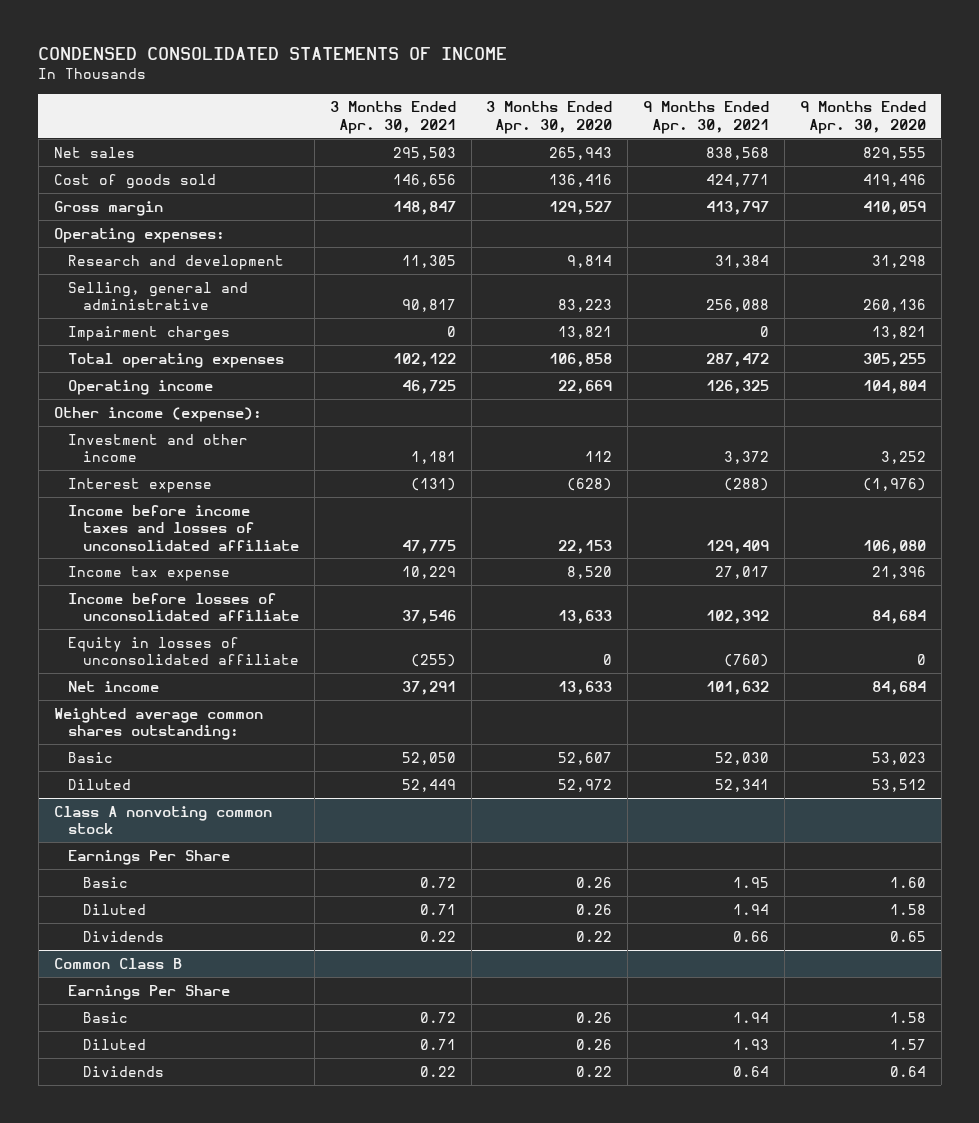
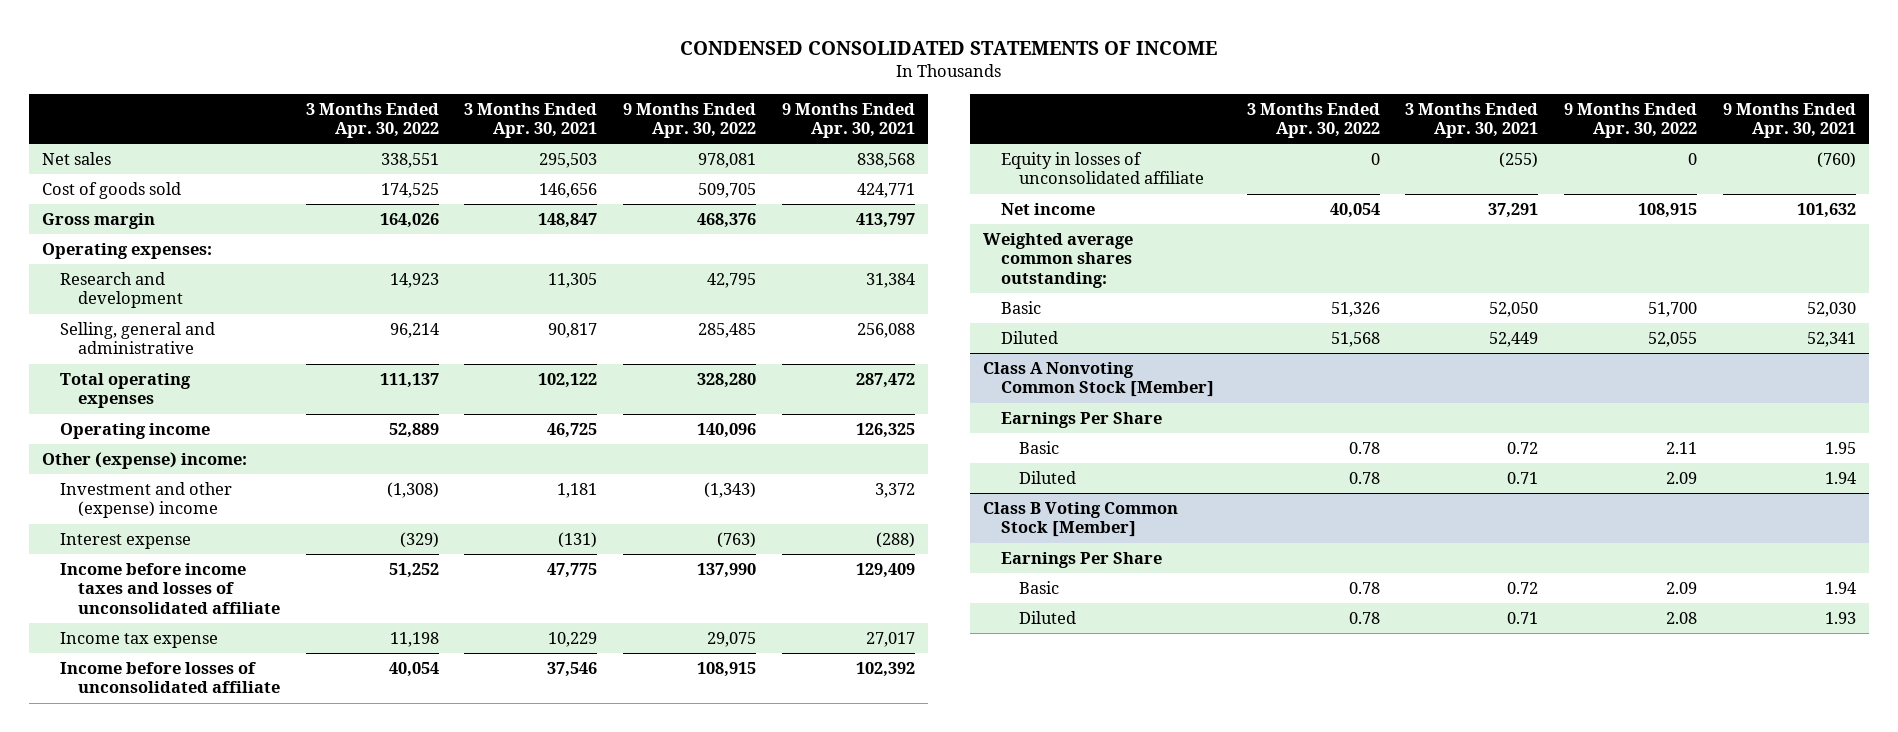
[486,101,613,134] 3 Months Ended Apr. 30, 2020 -> none
[799,101,926,134] 9 Months Ended Apr. 30, 2020 -> none
none -> [305,102,439,139] 3 Months Ended Apr. 30, 2022
none -> [623,102,757,139] 9 Months Ended Apr. 30, 2022
[68,325,231,341] Impairment charges -> none
[53,406,262,422] Other income (expense): -> [41,452,247,470] Other (expense) income:
[68,433,249,463] Investment and other income -> [59,482,232,519] Investment and other (expense) income
[53,805,272,835] Class A nonvoting common stock -> [982,362,1214,398] Class A Nonvoting Common Stock [Member]
[83,930,165,942] Dividends -> none
[53,957,182,969] Common Class B -> [982,502,1178,538] Class B Voting Common Stock [Member]
[83,1065,165,1077] Dividends -> none

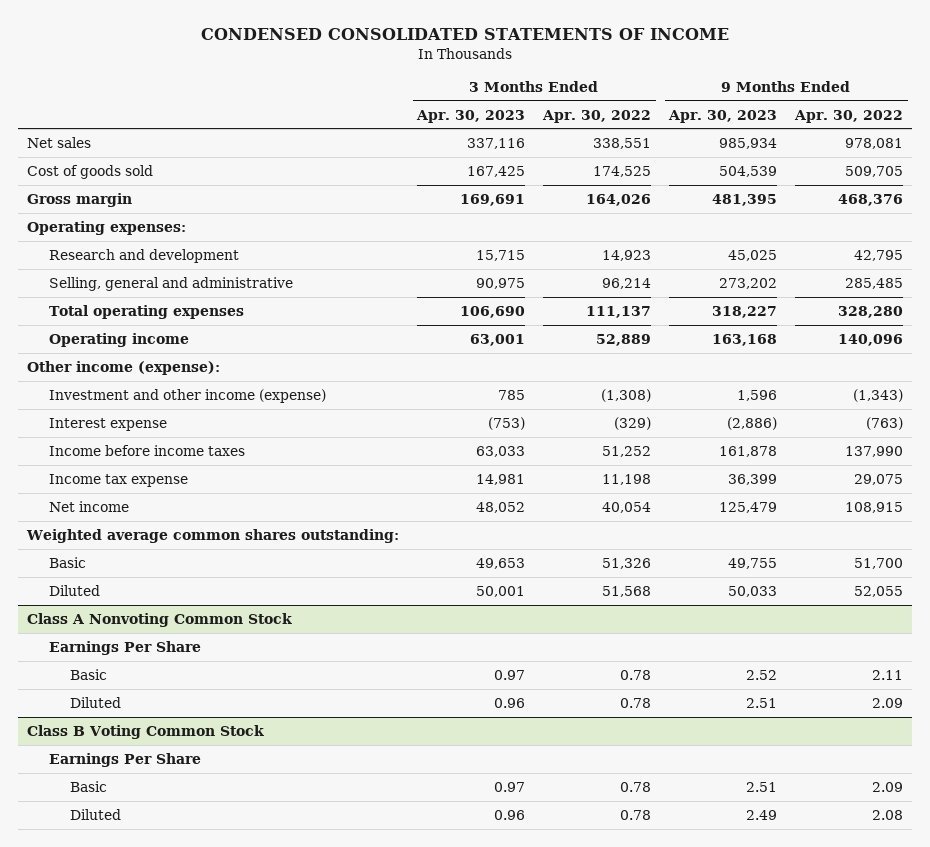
[464,102,598,139] 3 Months Ended Apr. 30, 2021 -> none
[782,102,916,139] 9 Months Ended Apr. 30, 2021 -> none
none -> [416,109,526,123] Apr. 30, 2023
none -> [668,109,778,123] Apr. 30, 2023
[41,452,247,470] Other (expense) income: -> [27,360,221,375] Other income (expense):
[59,482,232,519] Investment and other (expense) income -> [48,388,326,403] Investment and other income (expense)
[59,563,280,614] Income before income taxes and losses of unconsolidated affiliate -> [48,444,245,456] Income before income taxes
[59,662,280,694] Income before losses of unconsolidated affiliate -> none
[1000,152,1204,185] Equity in losses of unconsolidated affiliate -> none
[982,362,1214,398] Class A Nonvoting Common Stock [Member] -> [27,612,293,627] Class A Nonvoting Common Stock
[982,502,1178,538] Class B Voting Common Stock [Member] -> [27,724,265,739] Class B Voting Common Stock

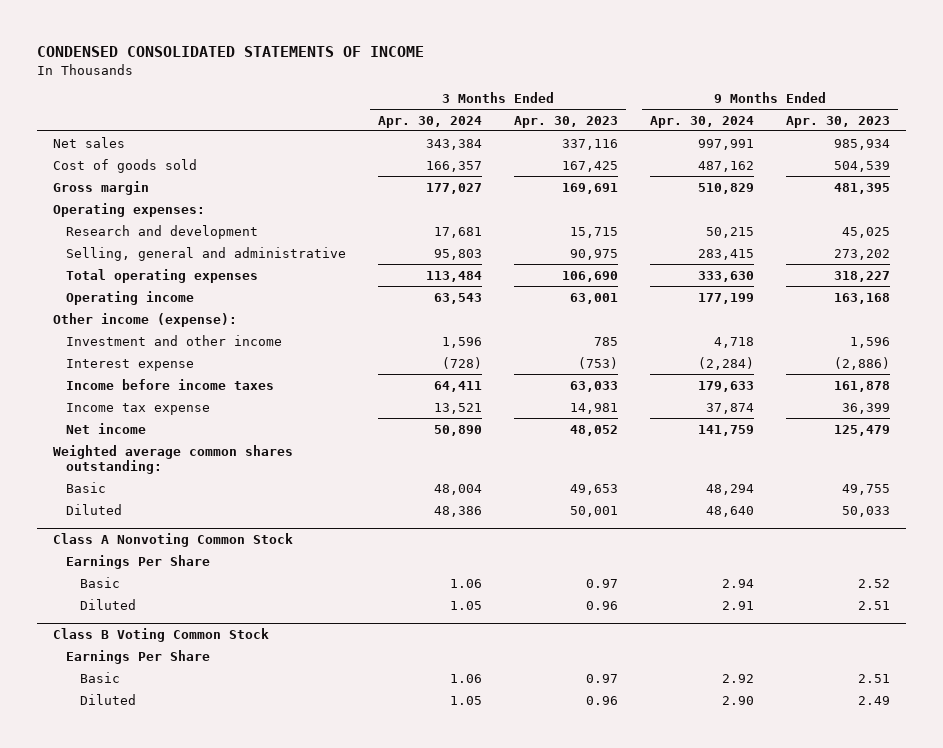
[542,109,652,123] Apr. 30, 2022 -> none
[794,109,904,123] Apr. 30, 2022 -> none
none -> [378,115,483,128] Apr. 30, 2024
none -> [650,115,755,128] Apr. 30, 2024
[48,388,326,403] Investment and other income (expense) -> [66,334,283,346] Investment and other income

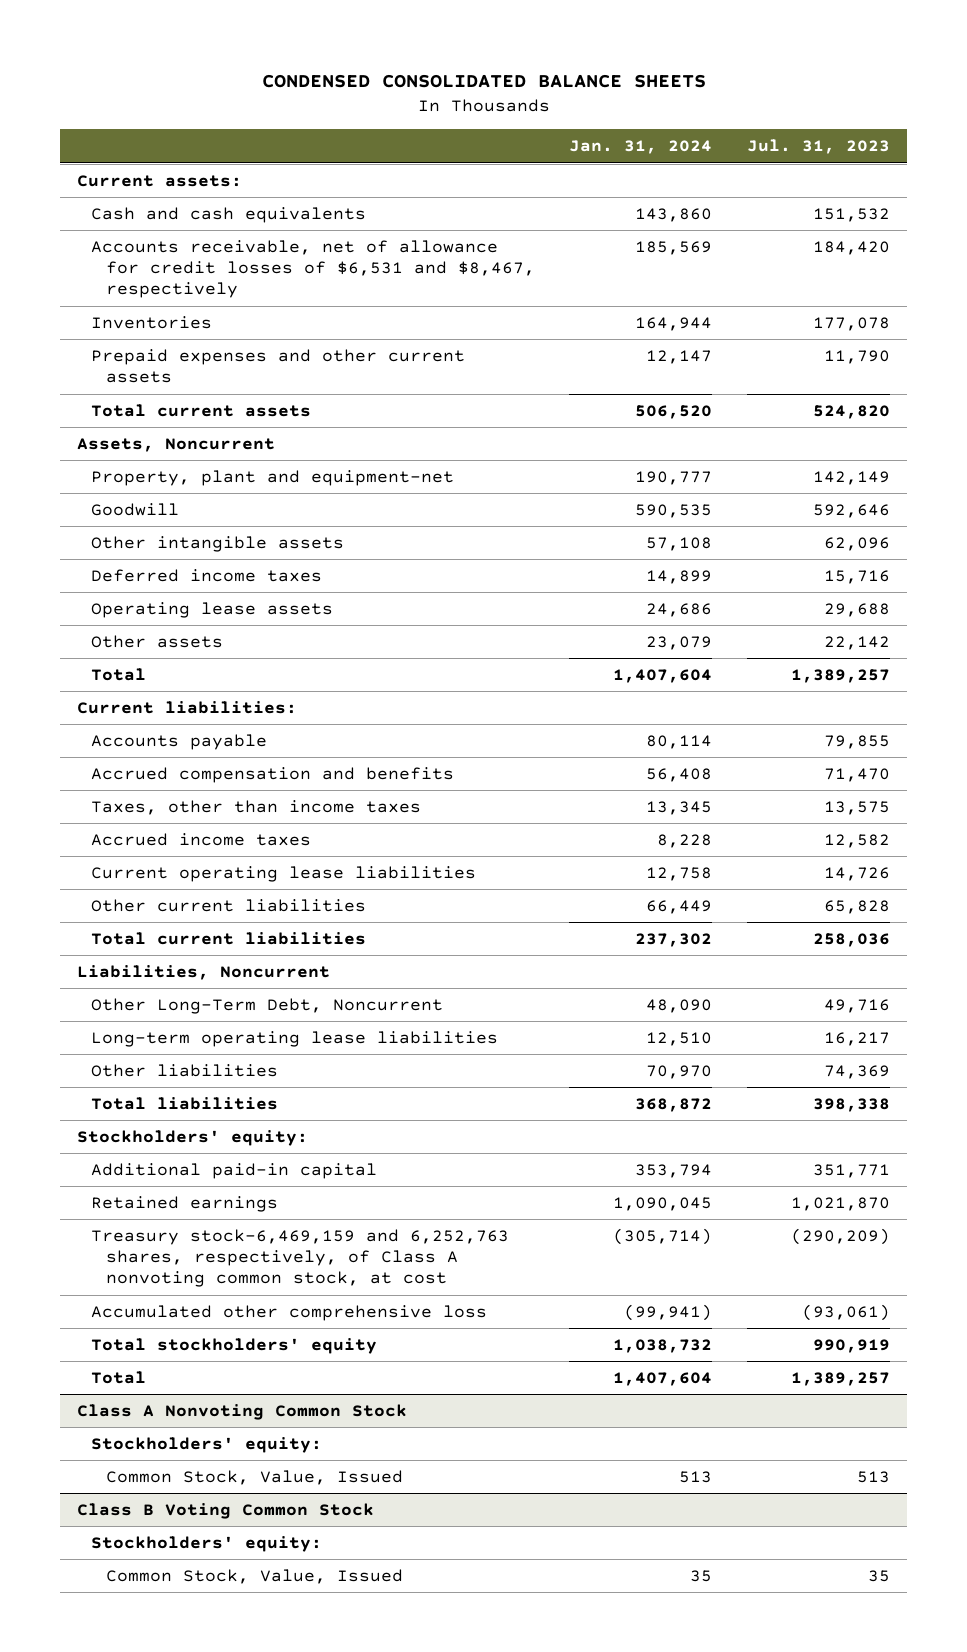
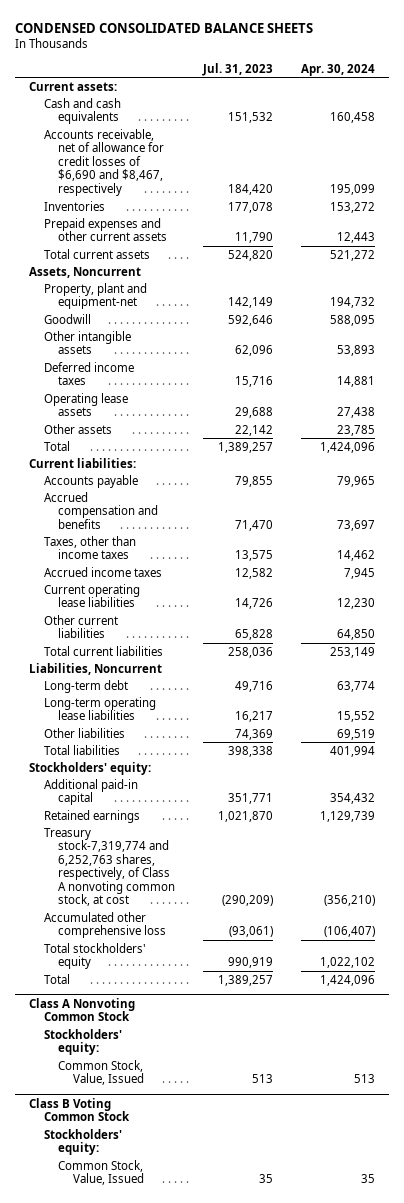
[569,140,713,155] Jan. 31, 2024 -> none
none -> [300,63,375,76] Apr. 30, 2024
[91,239,535,299] Accounts receivable, net of allowance for credit losses of $6,531 and $8,467, respectively -> [43,128,165,196] Accounts receivable, net of allowance for credit losses of $6,690 and $8,467, respectively
[91,997,444,1014] Other Long-Term Debt, Noncurrent -> [43,679,128,693] Long-term debt
[91,1228,510,1288] Treasury stock-6,469,159 and 6,252,763 shares, respectively, of Class A nonvoting common stock, at cost -> [43,827,176,907] Treasury stock-7,319,774 and 6,252,763 shares, respectively, of Class A nonvoting common stock, at cost

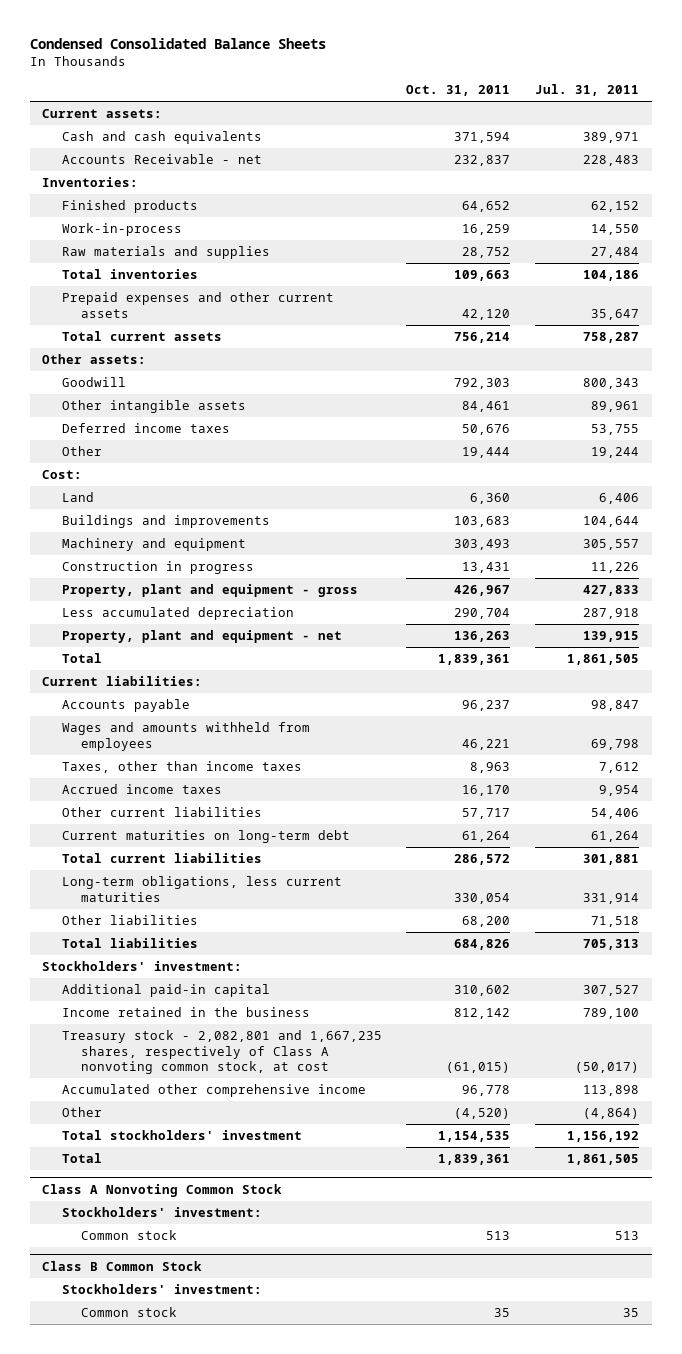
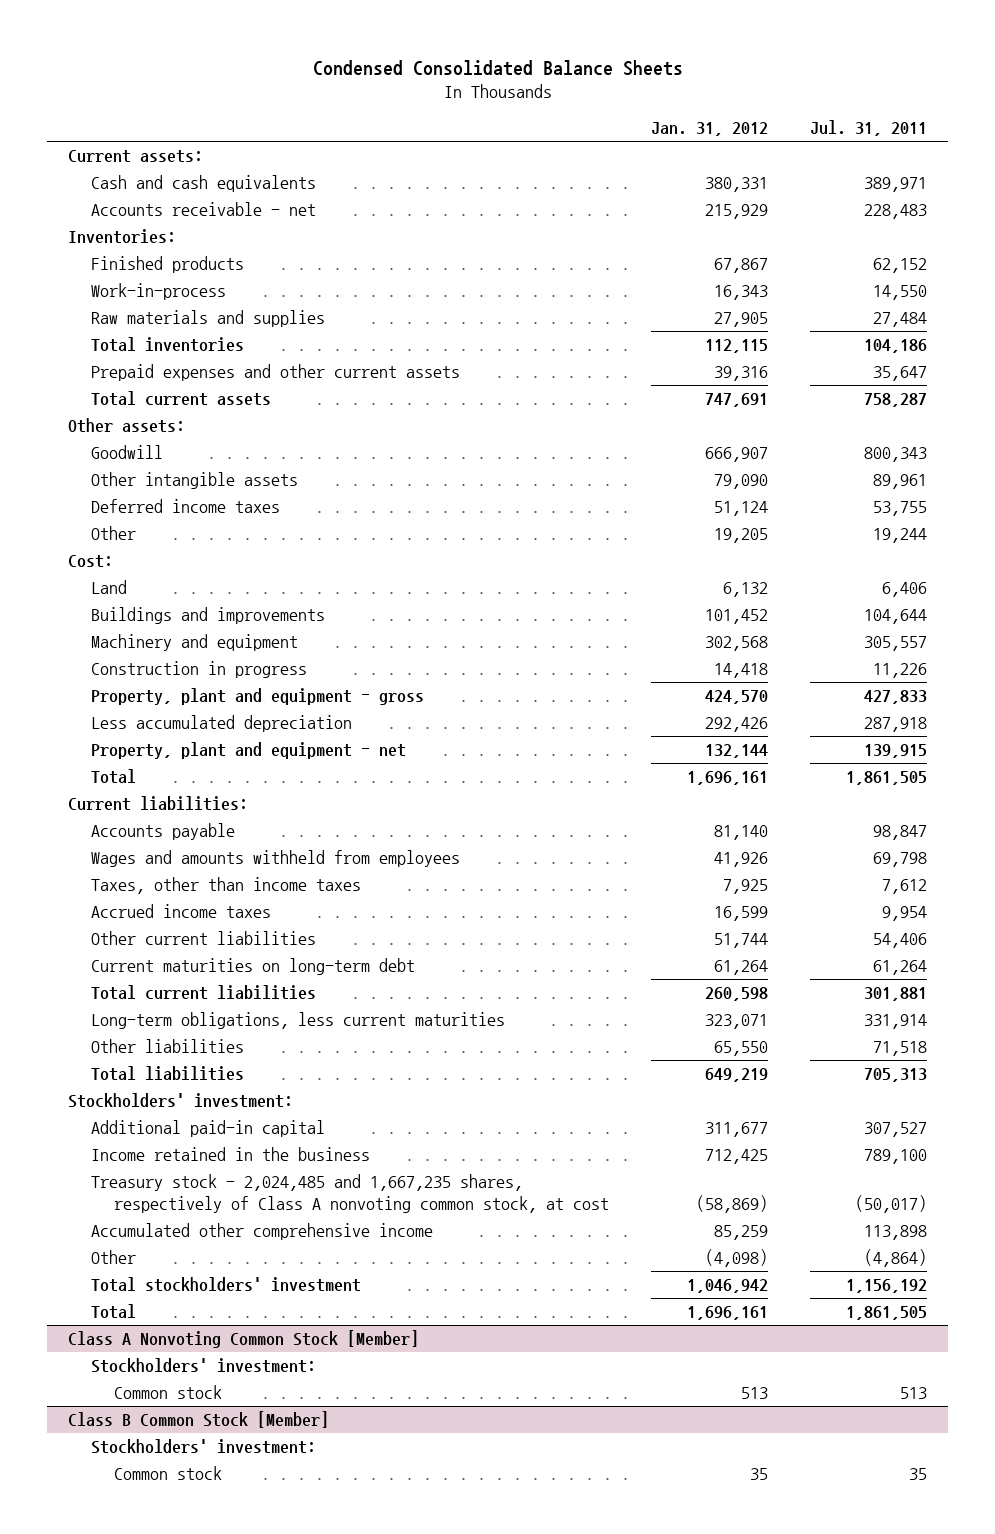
[406,84,511,96] Oct. 31, 2011 -> none
none -> [651,122,769,137] Jan. 31, 2012
[61,154,262,165] Accounts Receivable - net -> [91,201,317,216] Accounts receivable - net
[61,1030,382,1075] Treasury stock - 2,082,801 and 1,667,235 shares, respectively of Class A nonvoting common stock, at cost -> [91,1173,610,1213] Treasury stock - 2,024,485 and 1,667,235 shares, respectively of Class A nonvoting common stock, at cost
[42,1183,283,1197] Class A Nonvoting Common Stock -> [68,1329,420,1348] Class A Nonvoting Common Stock [Member]
[42,1260,203,1271] Class B Common Stock -> [68,1410,330,1428] Class B Common Stock [Member]

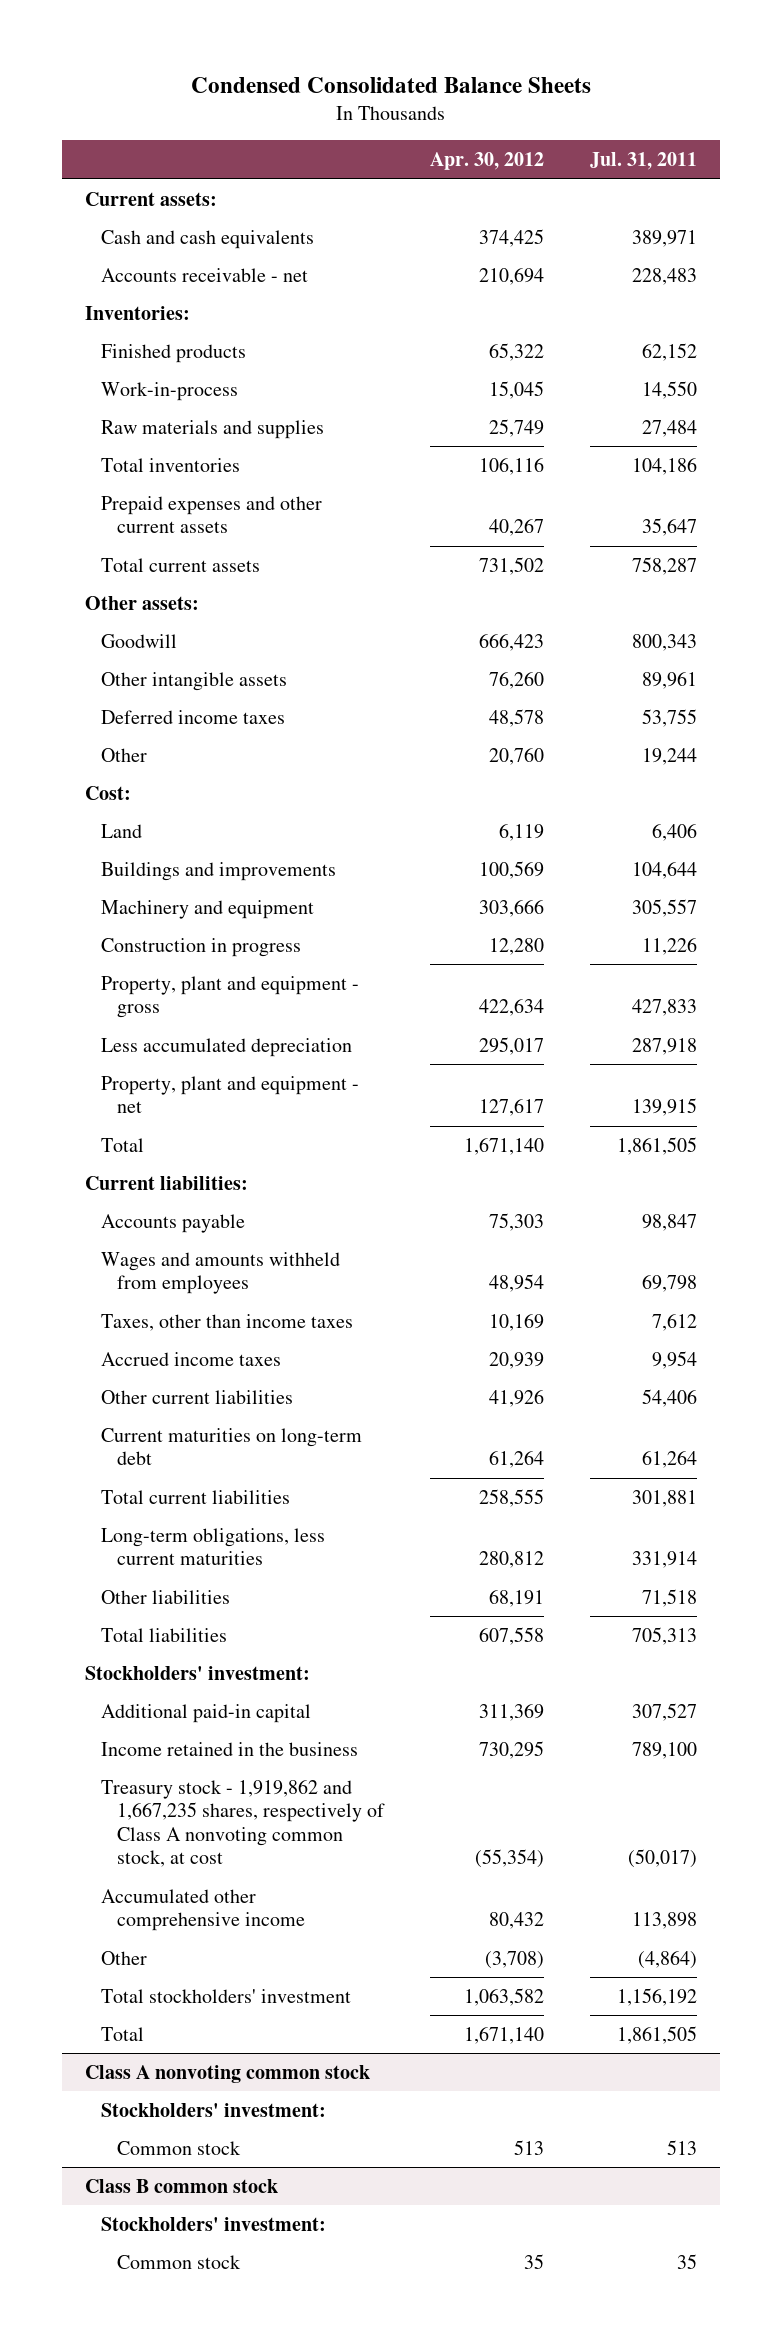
[651,122,769,137] Jan. 31, 2012 -> none
none -> [430,152,545,171] Apr. 30, 2012
[91,1173,610,1213] Treasury stock - 2,024,485 and 1,667,235 shares, respectively of Class A nonvoting common stock, at cost -> [101,1778,386,1868] Treasury stock - 1,919,862 and 1,667,235 shares, respectively of Class A nonvoting common stock, at cost
[68,1329,420,1348] Class A Nonvoting Common Stock [Member] -> [84,2064,370,2083] Class A nonvoting common stock
[68,1410,330,1428] Class B Common Stock [Member] -> [84,2178,278,2193] Class B common stock

